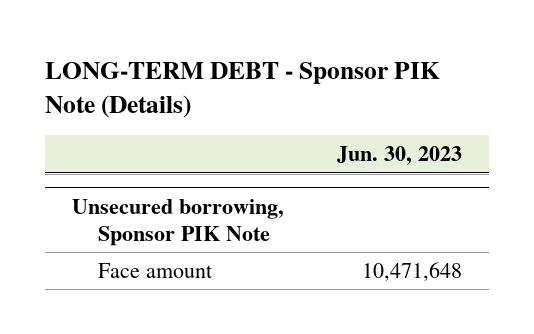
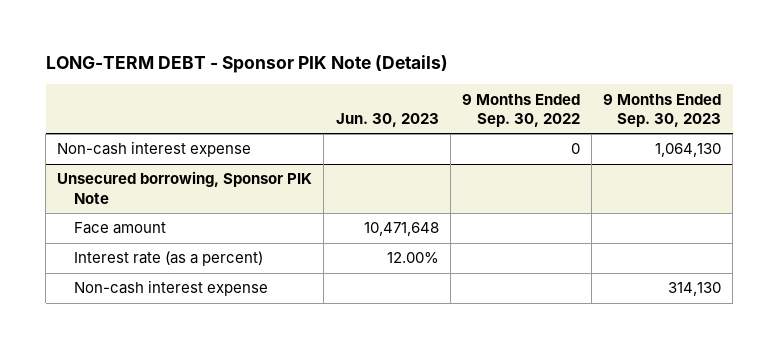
none -> [461,93,580,127] 9 Months Ended Sep. 30, 2022
none -> [603,93,722,127] 9 Months Ended Sep. 30, 2023
none -> [57,141,252,158] Non-cash interest expense
none -> [74,251,264,267] Interest rate (as a percent)
none -> [74,280,269,297] Non-cash interest expense

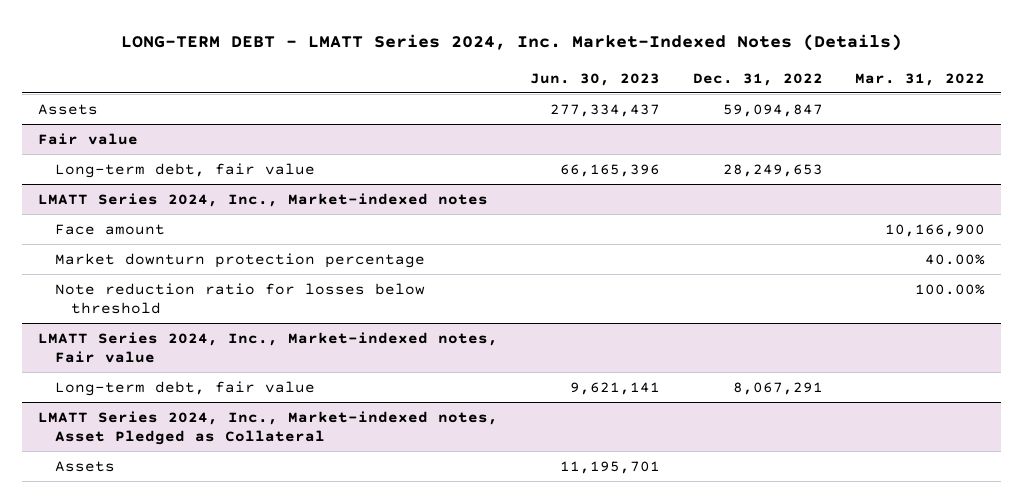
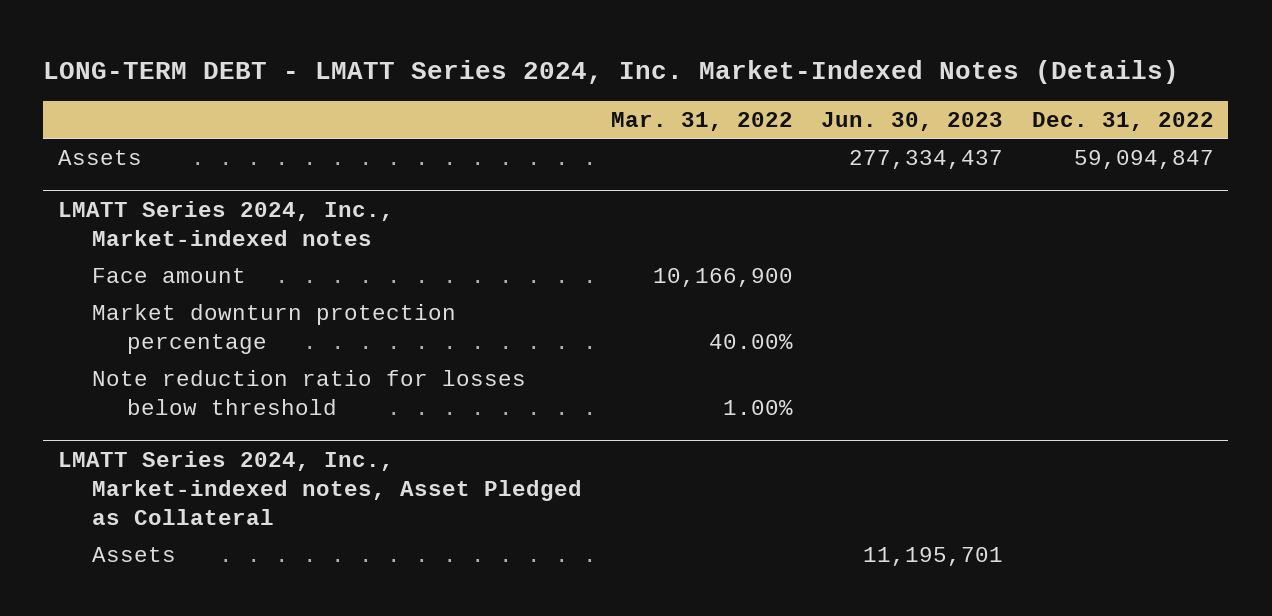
[38,132,139,145] Fair value -> none
[54,162,315,178] Long-term debt, fair value -> none
[38,331,499,363] LMATT Series 2024, Inc., Market-indexed notes, Fair value -> none
[54,380,315,396] Long-term debt, fair value -> none
[914,283,985,295] 100.00% -> [722,400,793,416] 1.00%

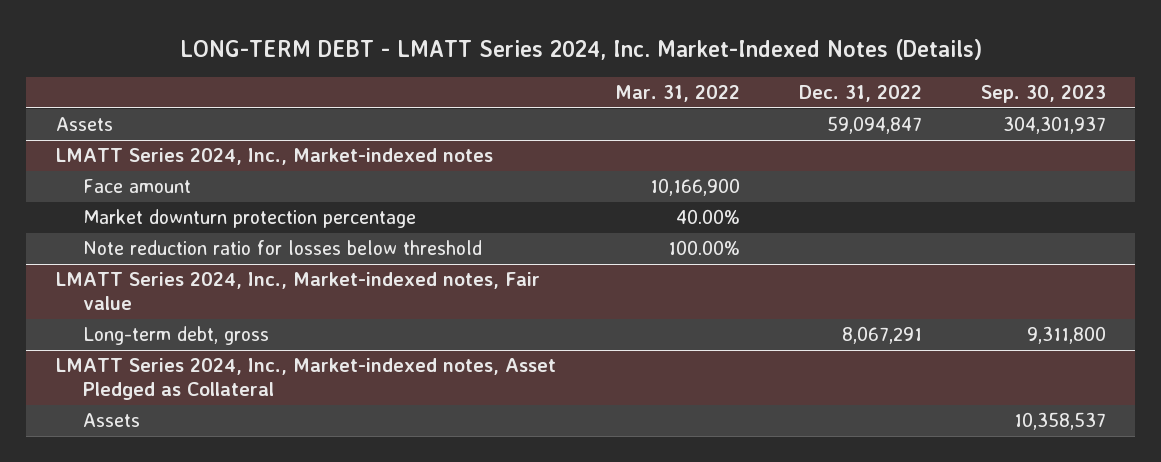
[821,112,1004,132] Jun. 30, 2023 -> none
none -> [980,85,1106,104] Sep. 30, 2023
[722,400,793,416] 1.00% -> [667,240,740,256] 100.00%
none -> [55,272,540,311] LMATT Series 2024, Inc., Market-indexed notes, Fair value
none -> [82,326,269,346] Long-term debt, gross

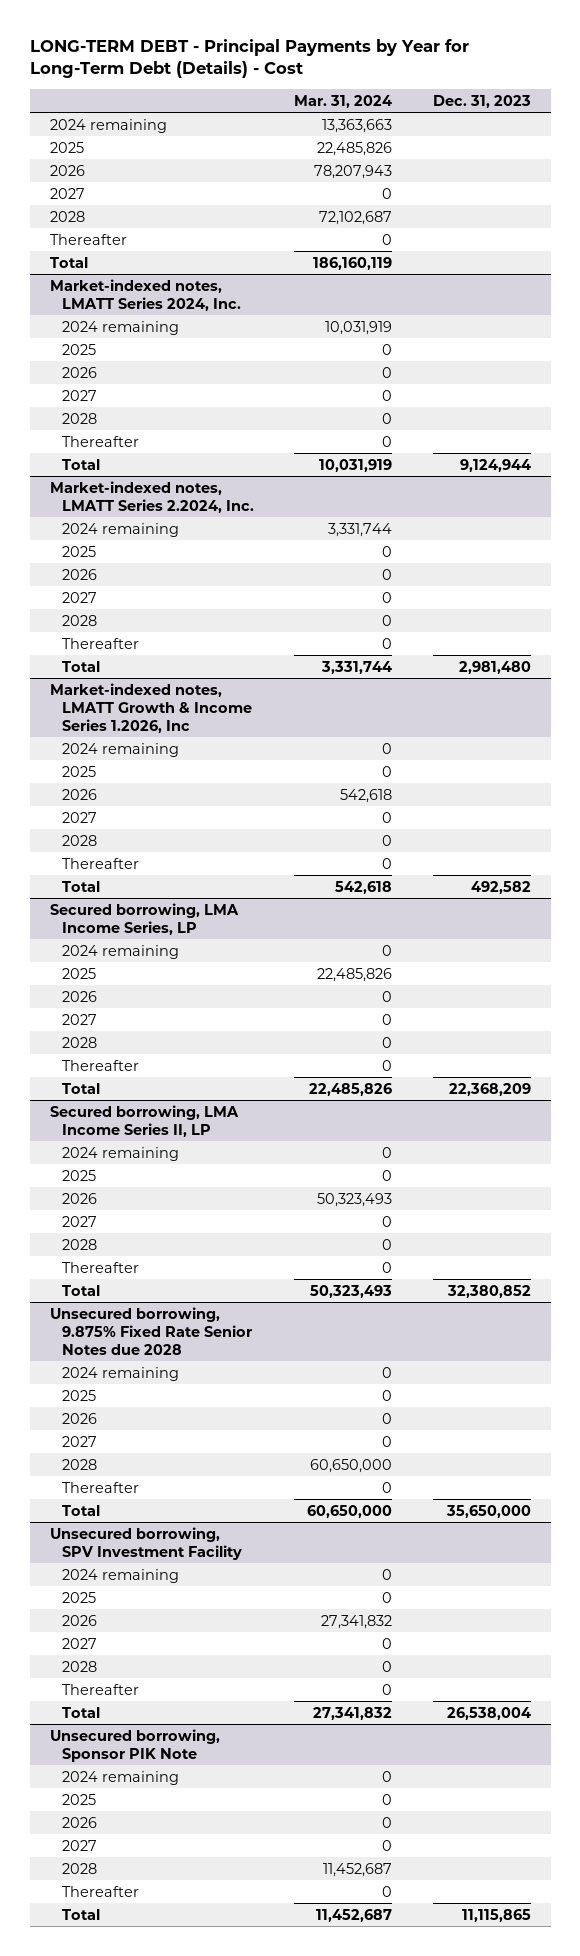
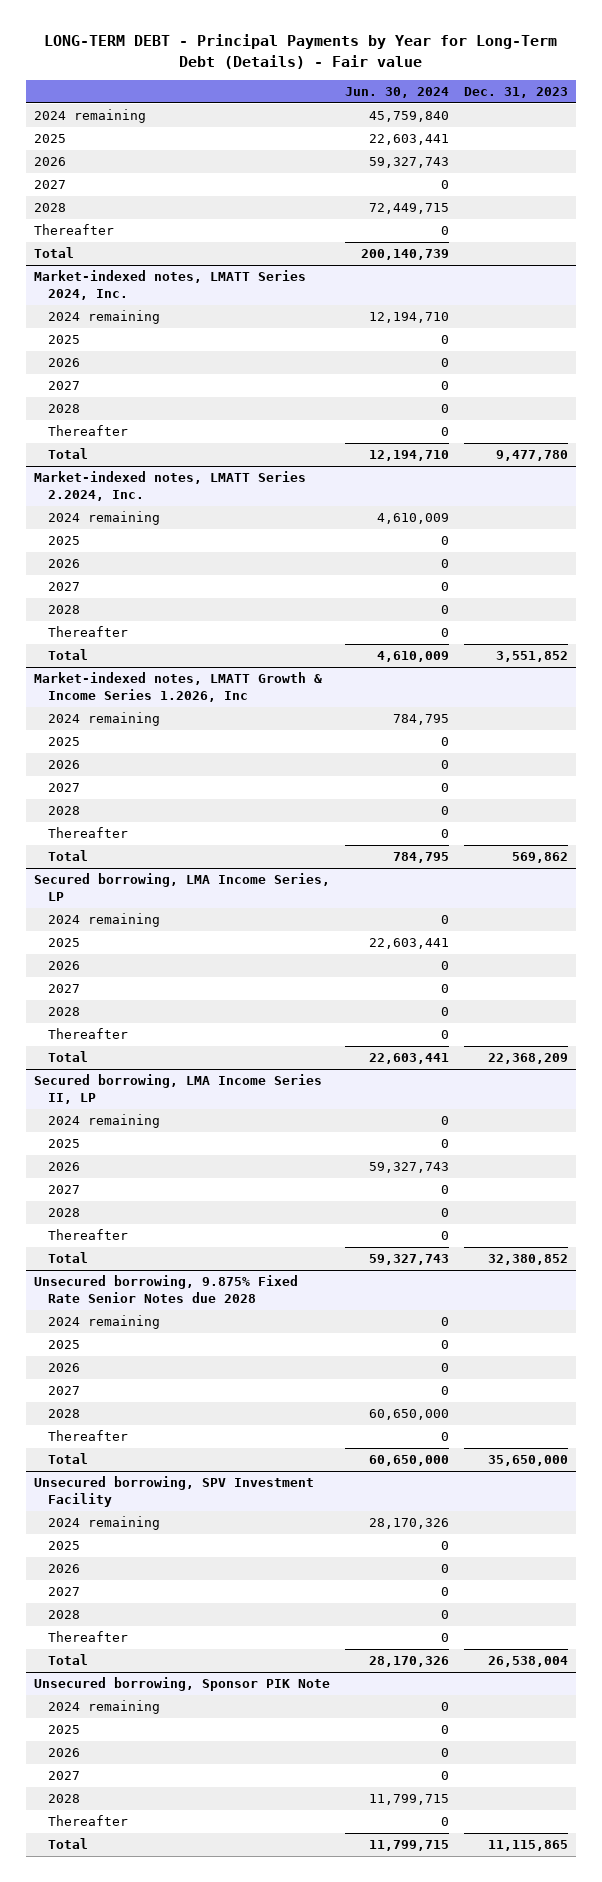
[29,39,469,79] LONG-TERM DEBT - Principal Payments by Year for Long-Term Debt (Details) - Cost -> [44,34,558,69] LONG-TERM DEBT - Principal Payments by Year for Long-Term Debt (Details) - Fair value
[294,94,393,108] Mar. 31, 2024 -> none
none -> [345,86,450,98] Jun. 30, 2024
[459,458,531,472] 9,124,944 -> [496,450,569,462] 9,477,780
[458,660,531,674] 2,981,480 -> [496,651,569,663] 3,551,852
[470,880,531,894] 492,582 -> [512,852,569,864] 569,862

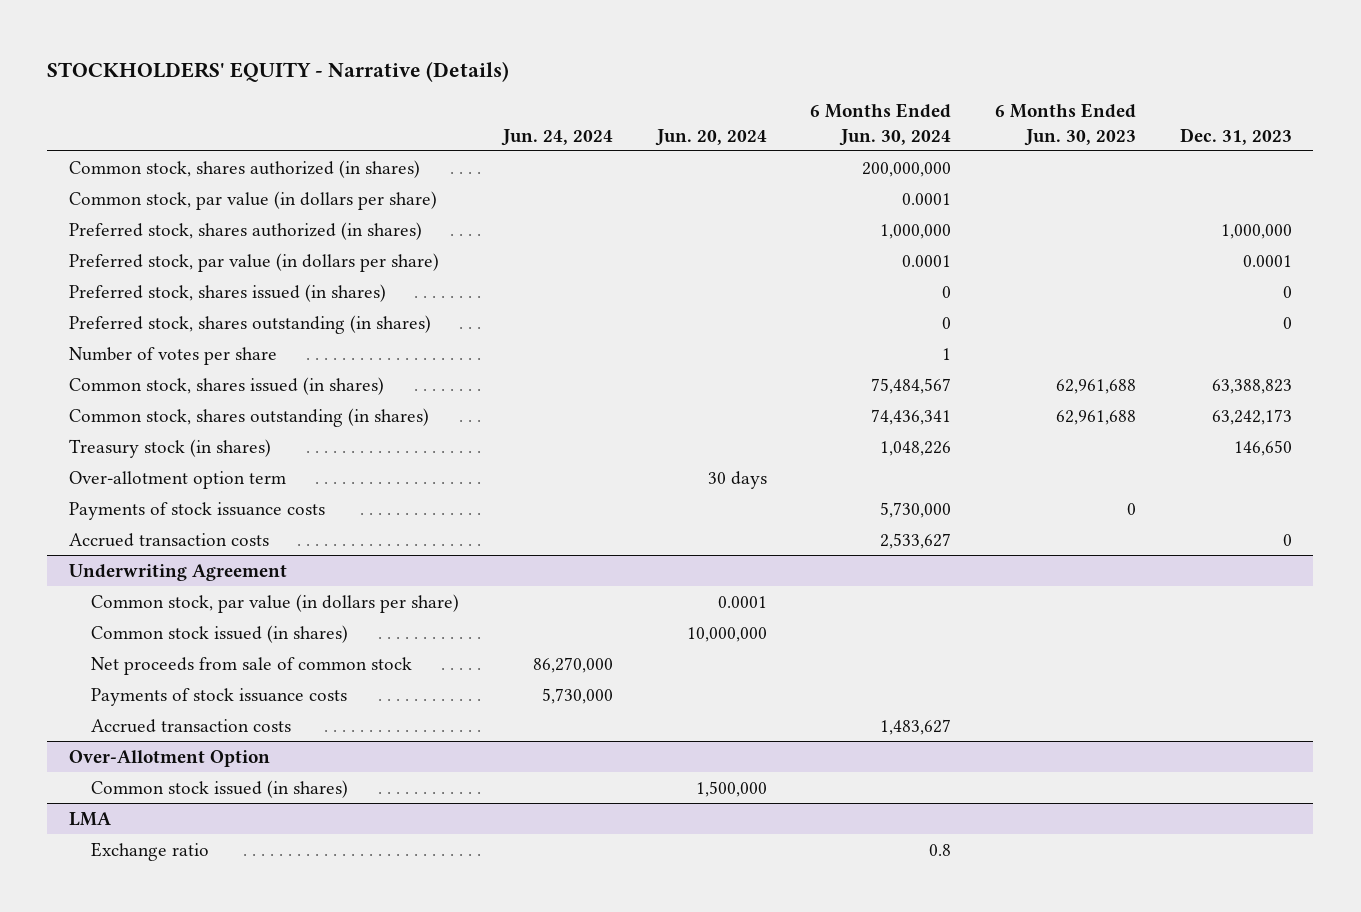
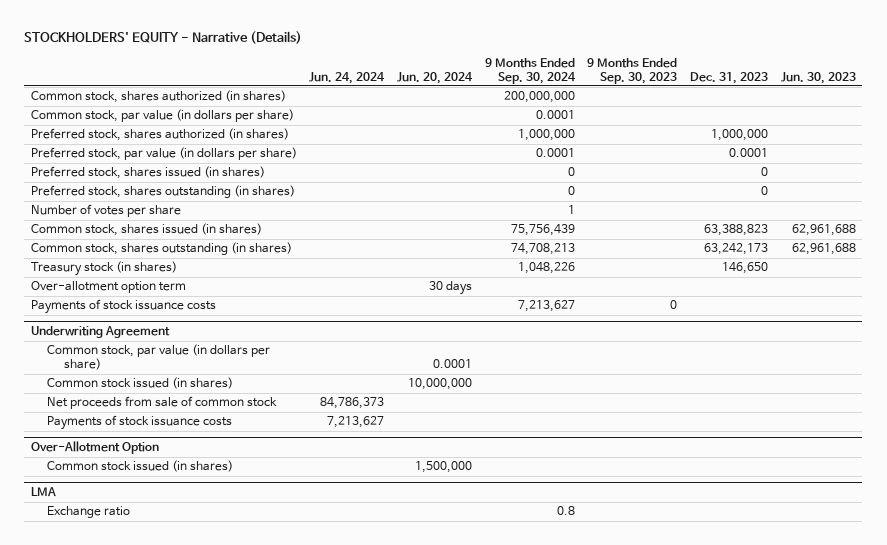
[810,103,952,146] 6 Months Ended Jun. 30, 2024 -> none
[994,103,1136,146] 6 Months Ended Jun. 30, 2023 -> none
none -> [484,57,576,84] 9 Months Ended Sep. 30, 2024
none -> [587,57,678,84] 9 Months Ended Sep. 30, 2023
none -> [780,71,856,84] Jun. 30, 2023
[69,532,270,547] Accrued transaction costs -> none
[91,718,292,733] Accrued transaction costs -> none
[532,656,613,673] 86,270,000 -> [320,397,385,410] 84,786,373
[541,687,613,704] 5,730,000 -> [327,416,385,429] 7,213,627

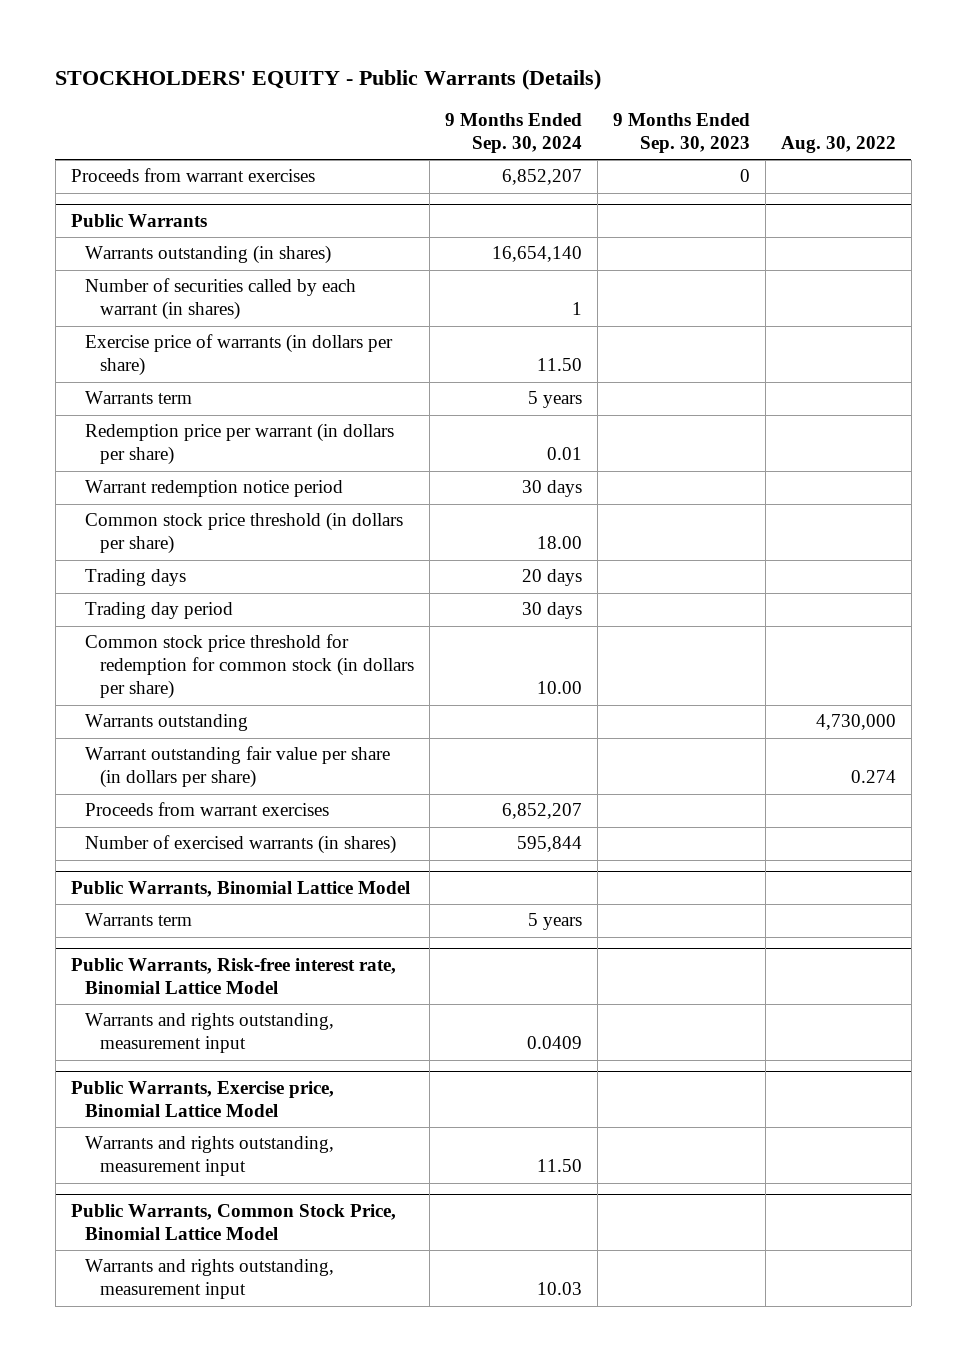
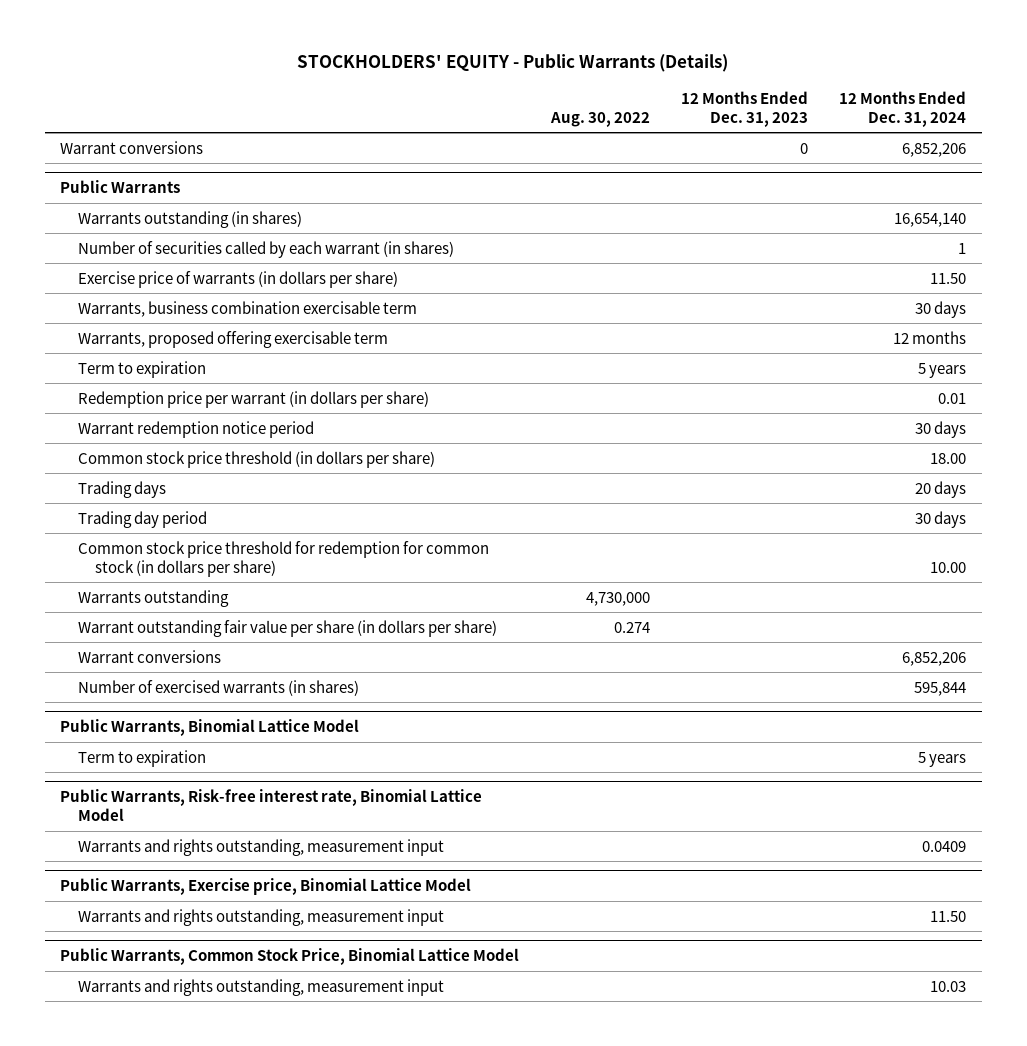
[444,113,582,154] 9 Months Ended Sep. 30, 2024 -> none
[612,113,750,154] 9 Months Ended Sep. 30, 2023 -> none
none -> [680,90,808,127] 12 Months Ended Dec. 31, 2023
none -> [839,90,967,127] 12 Months Ended Dec. 31, 2024
[70,168,315,183] Proceeds from warrant exercises -> [60,140,204,154] Warrant conversions
none -> [77,300,417,317] Warrants, business combination exercisable term
none -> [77,330,388,348] Warrants, proposed offering exercisable term
[85,391,193,405] Warrants term -> [77,360,206,378] Term to expiration
[85,802,330,817] Proceeds from warrant exercises -> [77,649,221,663] Warrant conversions
[85,913,193,927] Warrants term -> [77,749,206,767] Term to expiration

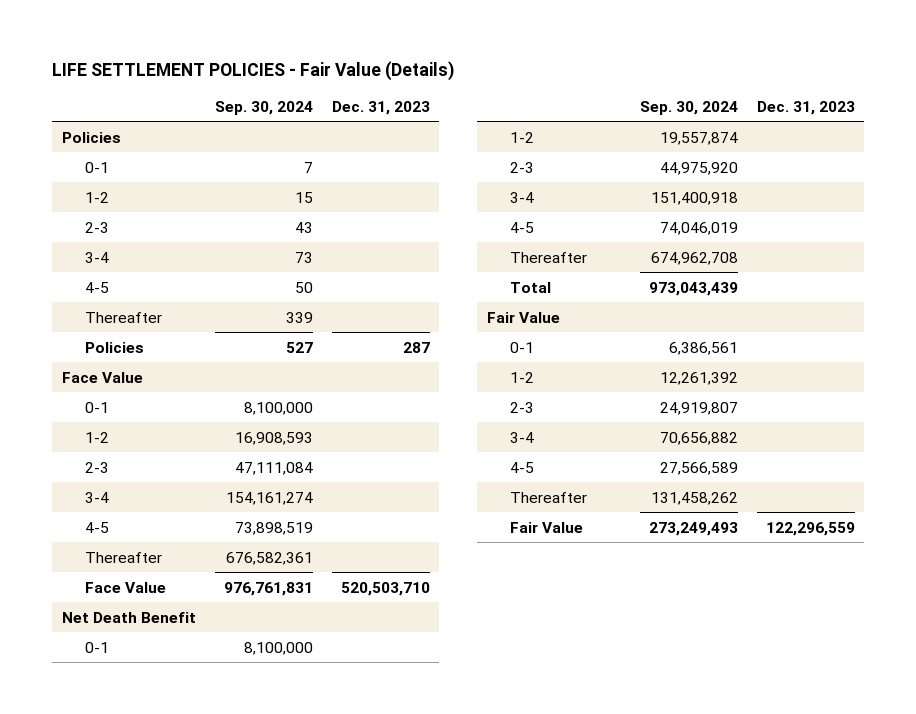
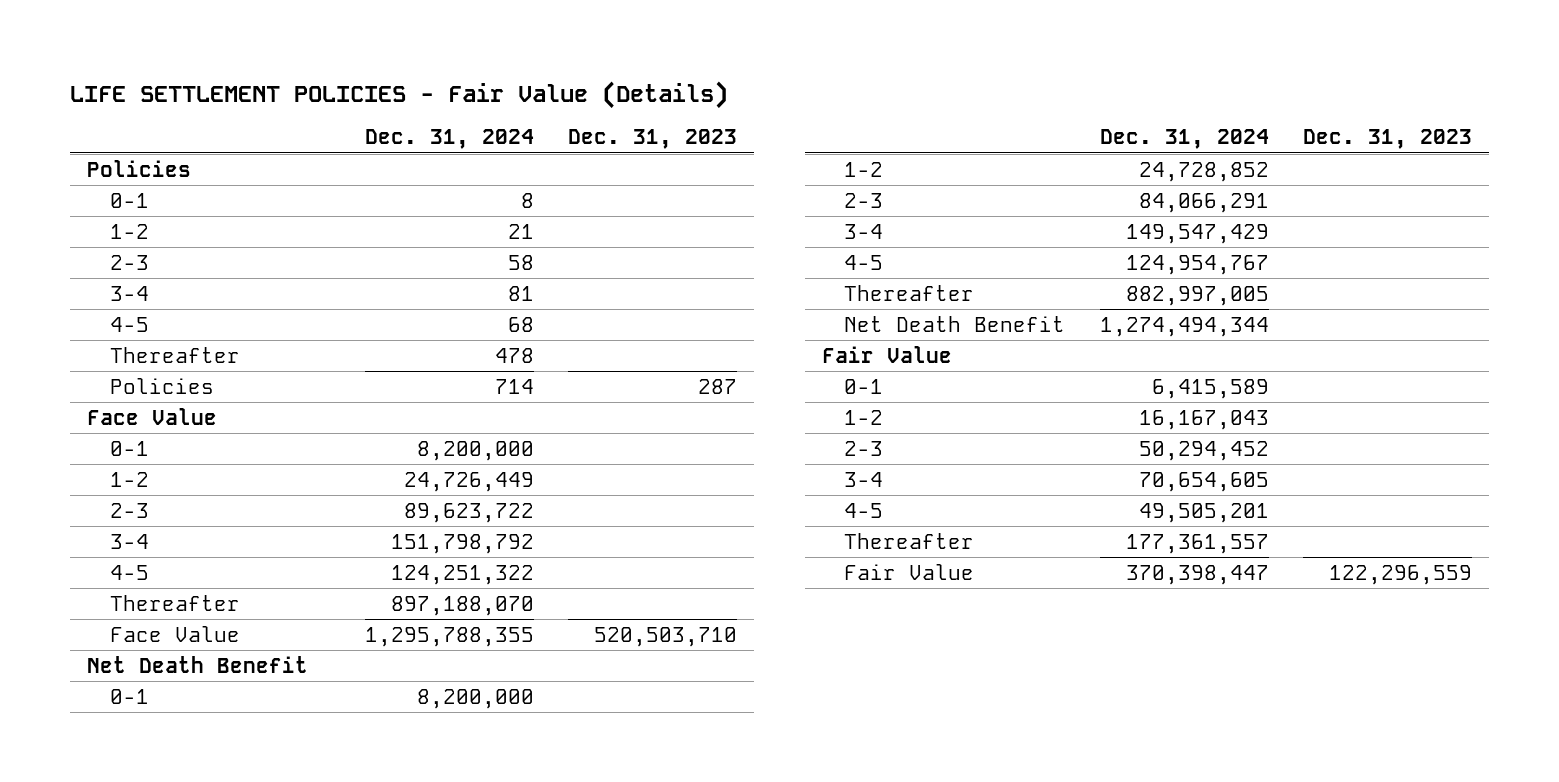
[214,100,313,115] Sep. 30, 2024 -> none
none -> [364,129,534,150] Dec. 31, 2024
[510,281,552,293] Total -> [844,315,1066,332] Net Death Benefit

